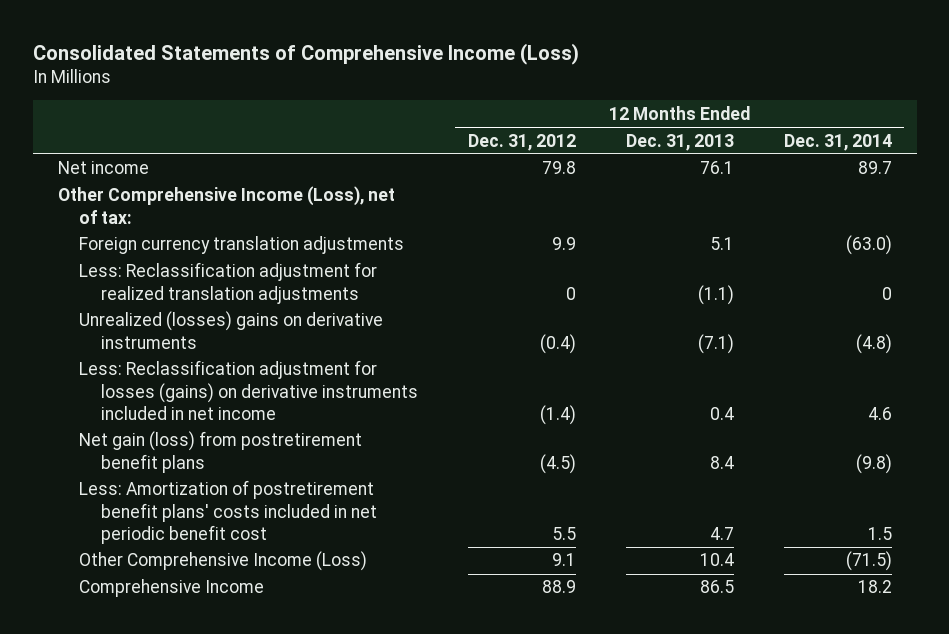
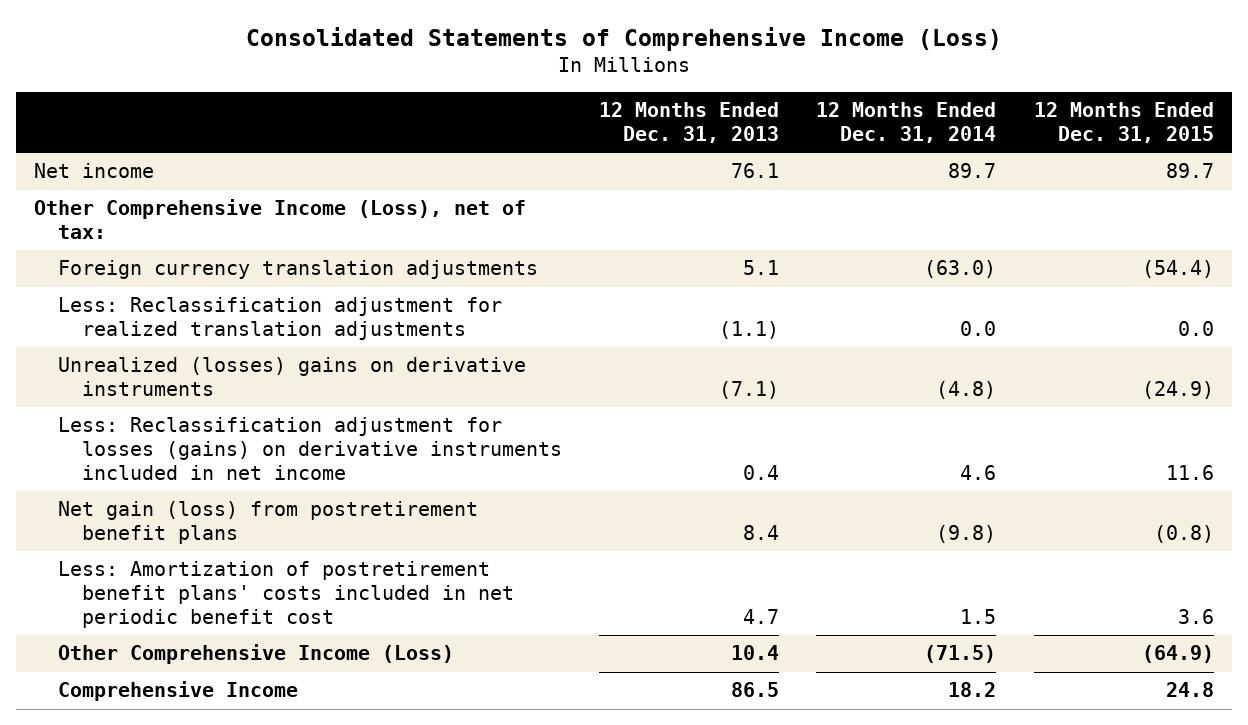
[467,133,576,151] Dec. 31, 2012 -> none
none -> [1033,102,1214,144] 12 Months Ended Dec. 31, 2015
[881,286,892,300] 0 -> [960,321,997,337] 0.0

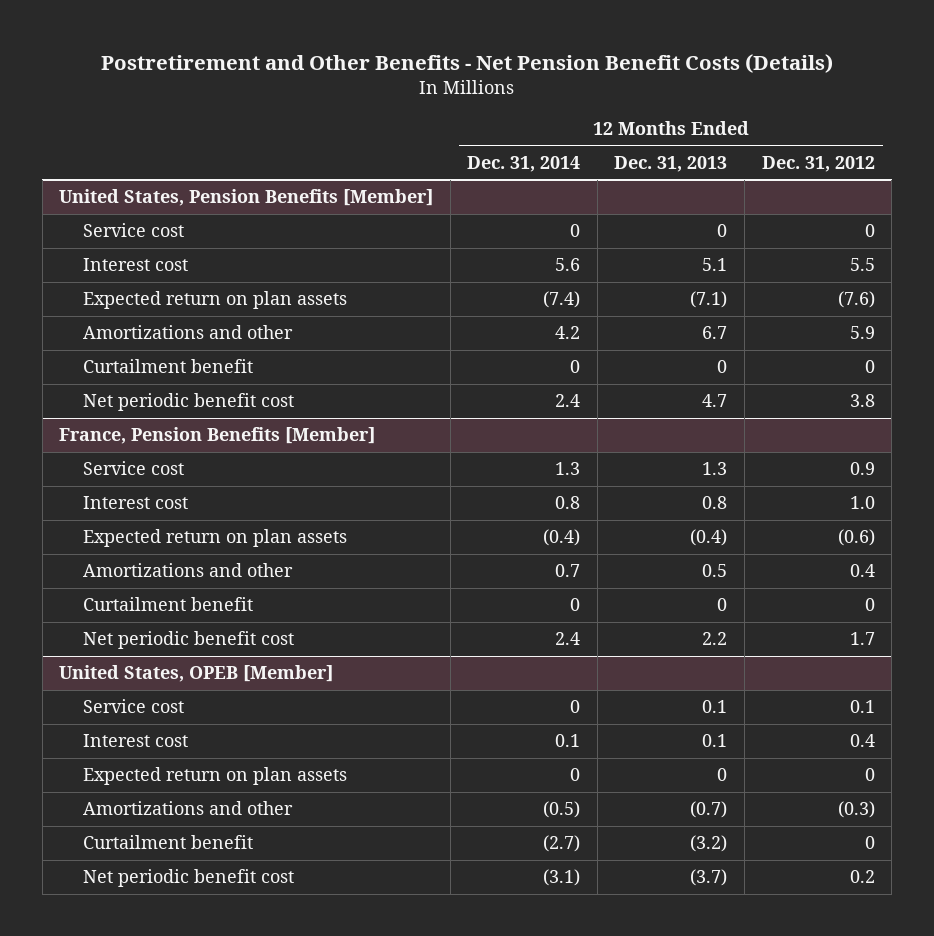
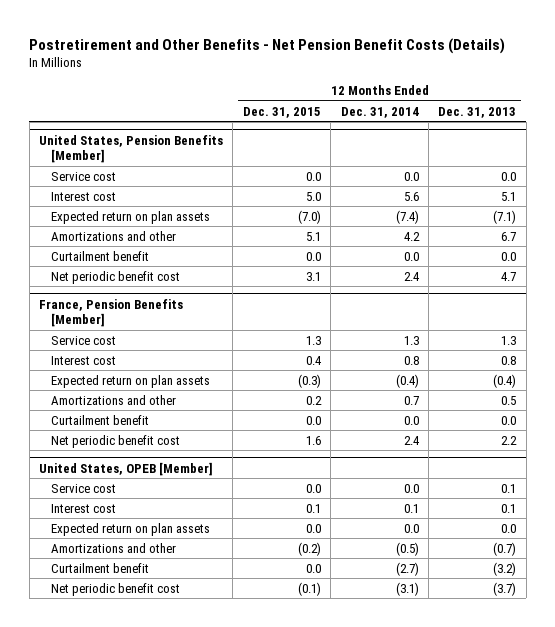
[761,155,875,172] Dec. 31, 2012 -> none
none -> [242,106,321,118] Dec. 31, 2015
[570,224,581,238] 0 -> [403,171,419,181] 0.0
[717,224,728,238] 0 -> [501,171,517,181] 0.0
[570,360,581,374] 0 -> [403,251,419,261] 0.0
[717,360,728,374] 0 -> [501,251,517,261] 0.0
[570,598,581,612] 0 -> [403,415,419,425] 0.0
[717,598,728,612] 0 -> [501,415,517,425] 0.0
[570,700,581,714] 0 -> [403,483,419,493] 0.0
[570,768,581,782] 0 -> [403,523,419,533] 0.0
[717,768,728,782] 0 -> [501,523,517,533] 0.0

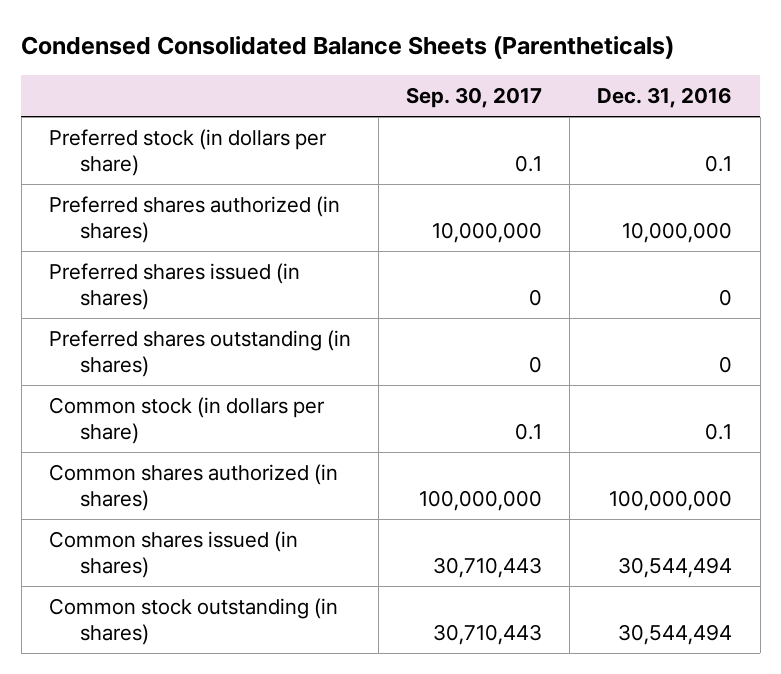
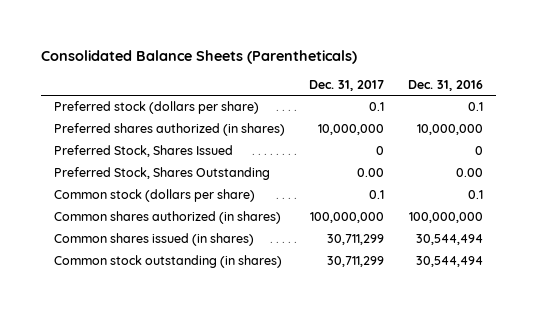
[21,35,675,59] Condensed Consolidated Balance Sheets (Parentheticals) -> [41,49,358,64] Consolidated Balance Sheets (Parentheticals)
[406,87,543,109] Sep. 30, 2017 -> none
none -> [308,79,384,91] Dec. 31, 2017
[48,129,327,176] Preferred stock (in dollars per share) -> [53,101,259,115] Preferred stock (dollars per share)
[48,263,300,310] Preferred shares issued (in shares) -> [53,145,233,158] Preferred Stock, Shares Issued
[48,330,351,377] Preferred shares outstanding (in shares) -> [53,167,270,181] Preferred Stock, Shares Outstanding
[719,355,733,373] 0 -> [456,168,484,178] 0.00
[48,397,325,444] Common stock (in dollars per share) -> [53,189,255,203] Common stock (dollars per share)

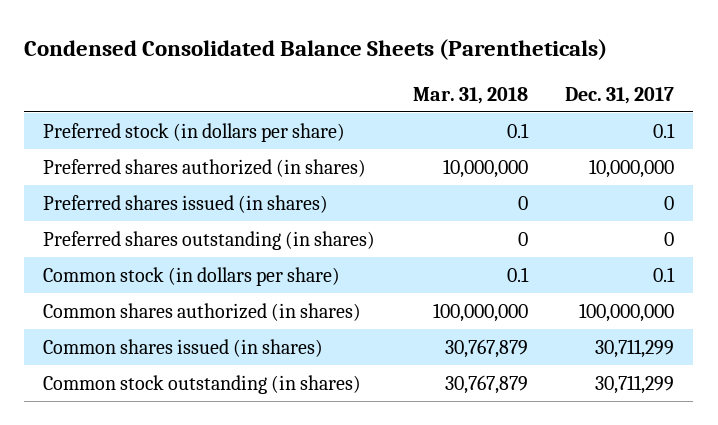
[41,49,358,64] Consolidated Balance Sheets (Parentheticals) -> [24,38,608,60] Condensed Consolidated Balance Sheets (Parentheticals)
[408,79,484,91] Dec. 31, 2016 -> none
none -> [412,86,528,104] Mar. 31, 2018
[53,101,259,115] Preferred stock (dollars per share) -> [43,122,346,142] Preferred stock (in dollars per share)
[53,145,233,158] Preferred Stock, Shares Issued -> [43,194,329,213] Preferred shares issued (in shares)
[53,167,270,181] Preferred Stock, Shares Outstanding -> [43,230,376,250] Preferred shares outstanding (in shares)
[356,168,384,178] 0.00 -> [664,231,675,246] 0
[53,189,255,203] Common stock (dollars per share) -> [43,266,341,286] Common stock (in dollars per share)

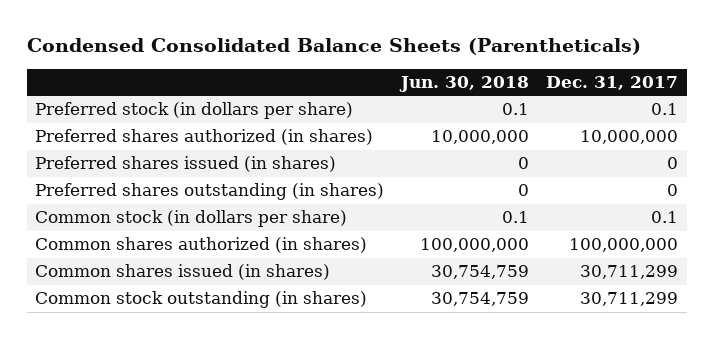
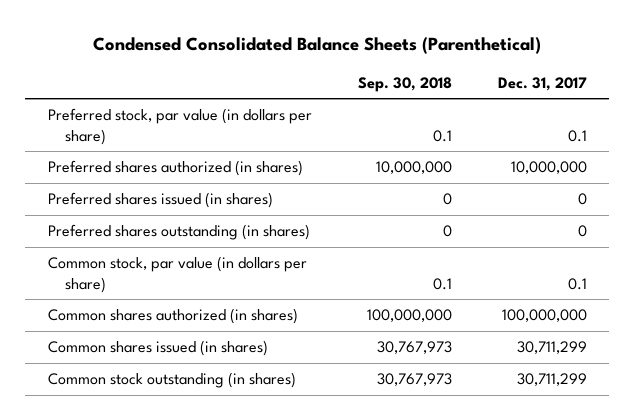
[26,38,641,56] Condensed Consolidated Balance Sheets (Parentheticals) -> [93,37,542,55] Condensed Consolidated Balance Sheets (Parenthetical)
[399,75,530,92] Jun. 30, 2018 -> none
none -> [357,76,452,92] Sep. 30, 2018
[35,102,354,120] Preferred stock (in dollars per share) -> [48,108,313,145] Preferred stock, par value (in dollars per share)
[35,210,348,228] Common stock (in dollars per share) -> [48,256,308,293] Common stock, par value (in dollars per share)

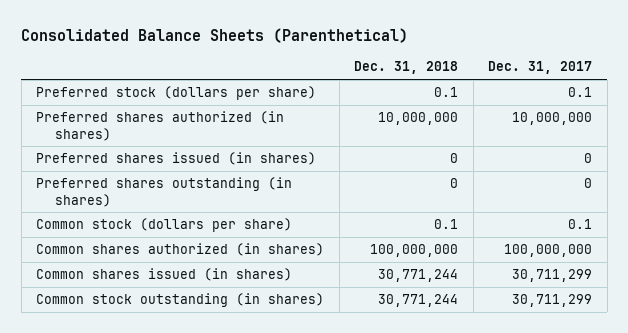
[93,37,542,55] Condensed Consolidated Balance Sheets (Parenthetical) -> [21,28,409,44] Consolidated Balance Sheets (Parenthetical)
[357,76,452,92] Sep. 30, 2018 -> none
none -> [354,61,459,75] Dec. 31, 2018
[48,108,313,145] Preferred stock, par value (in dollars per share) -> [36,86,317,101] Preferred stock (dollars per share)
[48,256,308,293] Common stock, par value (in dollars per share) -> [36,218,293,233] Common stock (dollars per share)

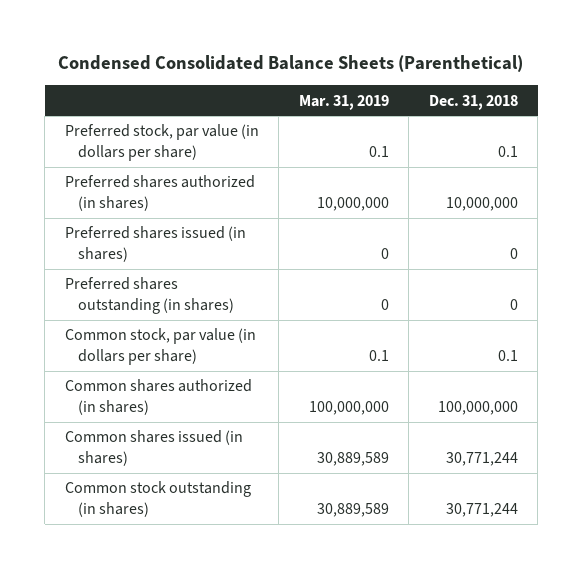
[21,28,409,44] Consolidated Balance Sheets (Parenthetical) -> [58,55,524,73] Condensed Consolidated Balance Sheets (Parenthetical)
[488,61,593,75] Dec. 31, 2017 -> none
none -> [298,94,389,110] Mar. 31, 2019
[36,86,317,101] Preferred stock (dollars per share) -> [64,124,259,162] Preferred stock, par value (in dollars per share)
[36,218,293,233] Common stock (dollars per share) -> [64,328,256,366] Common stock, par value (in dollars per share)

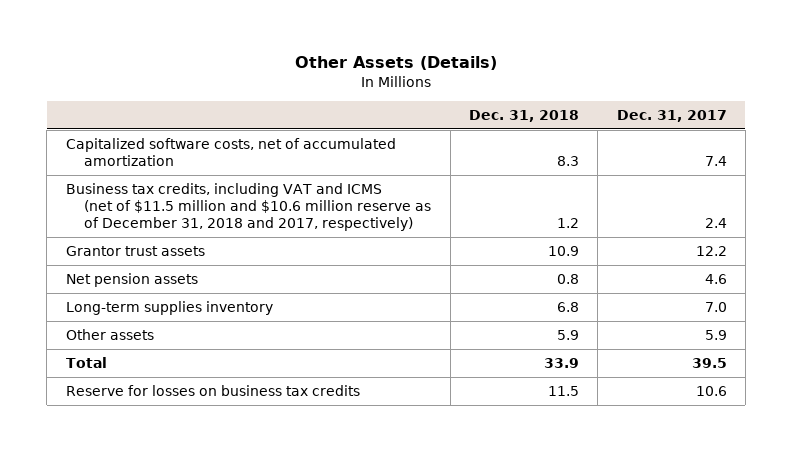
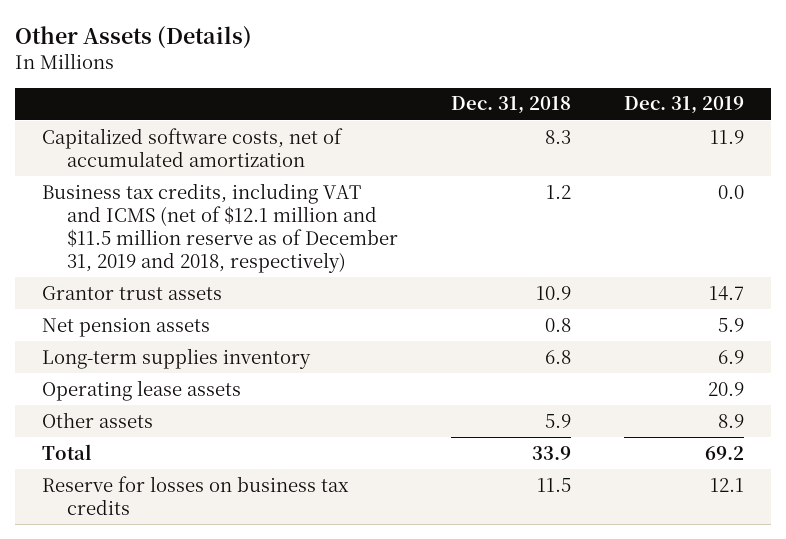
[616,110,727,123] Dec. 31, 2017 -> none
none -> [624,96,745,115] Dec. 31, 2019
[65,183,432,232] Business tax credits, including VAT and ICMS (net of $11.5 million and $10.6 million reserve as of December 31, 2018 and 2017, respectively) -> [41,182,399,274] Business tax credits, including VAT and ICMS (net of $12.1 million and $11.5 million reserve as of December 31, 2019 and 2018, respectively)
none -> [41,379,241,401] Operating lease assets

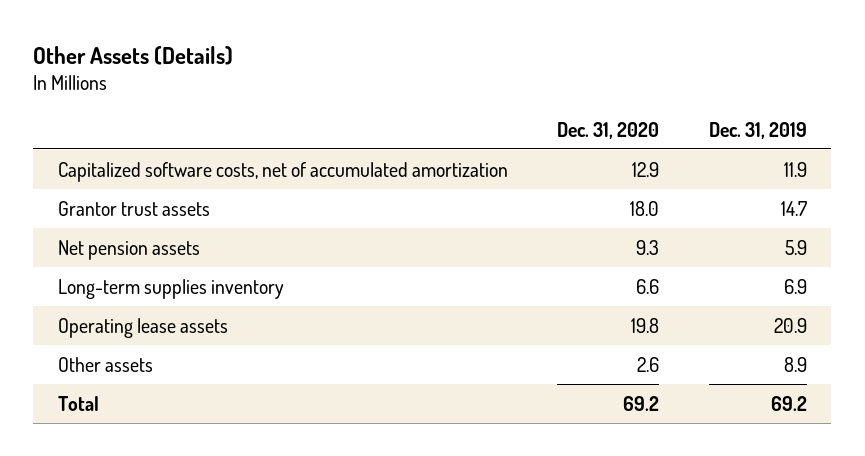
[451,96,572,115] Dec. 31, 2018 -> none
none -> [557,121,660,139] Dec. 31, 2020
[41,182,399,274] Business tax credits, including VAT and ICMS (net of $12.1 million and $11.5 million reserve as of December 31, 2019 and 2018, respectively) -> none
[41,475,349,515] Reserve for losses on business tax credits -> none

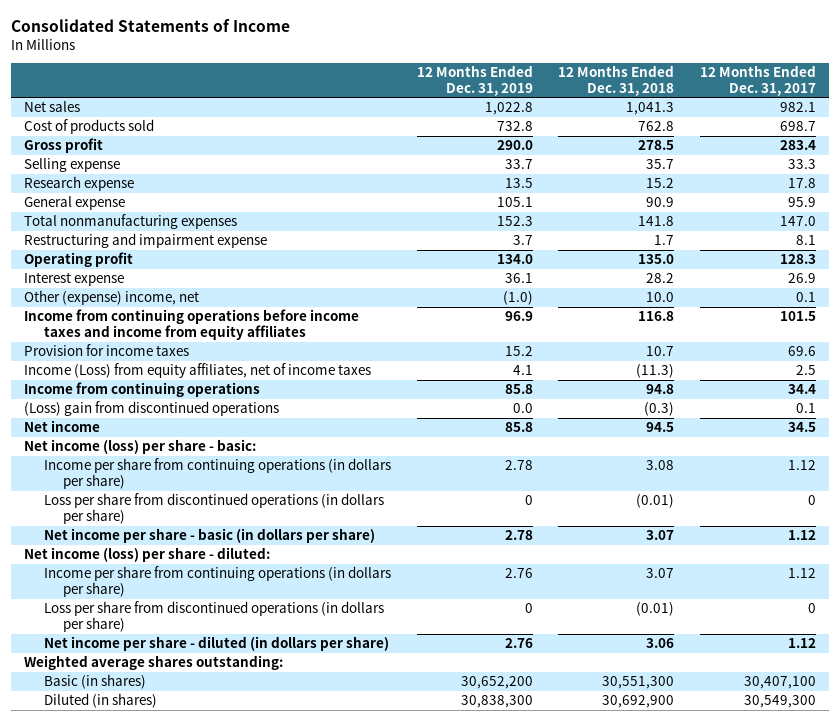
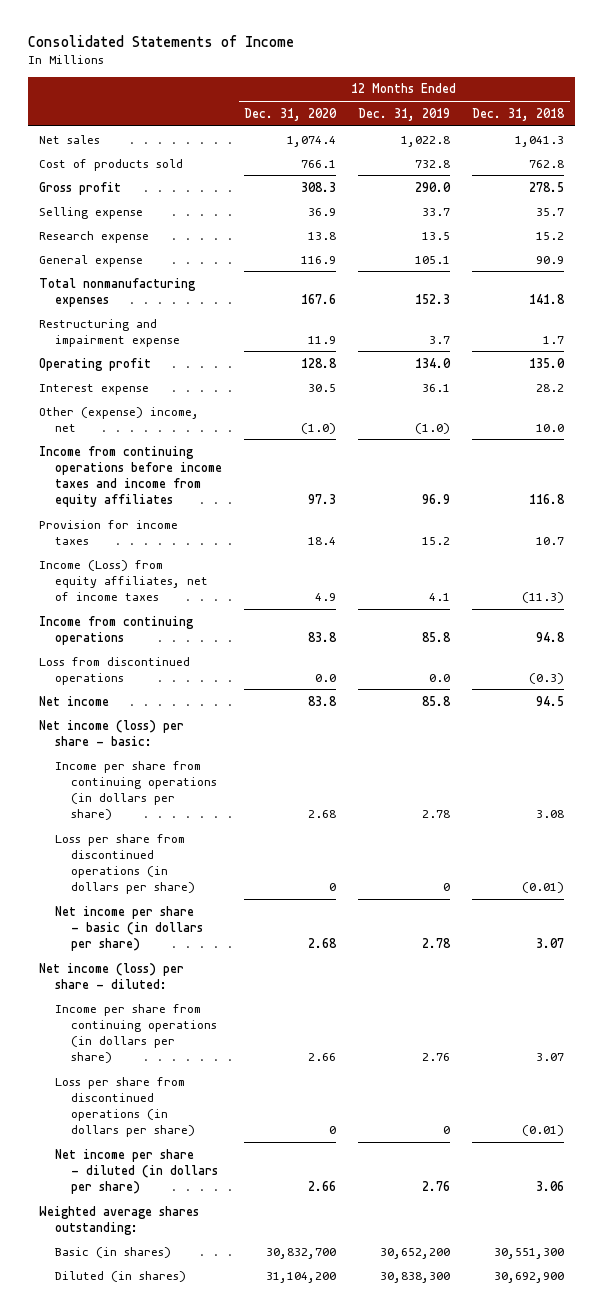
[700,65,817,96] 12 Months Ended Dec. 31, 2017 -> none
none -> [244,107,338,121] Dec. 31, 2020
[23,401,279,417] (Loss) gain from discontinued operations -> [39,656,191,685] Loss from discontinued operations

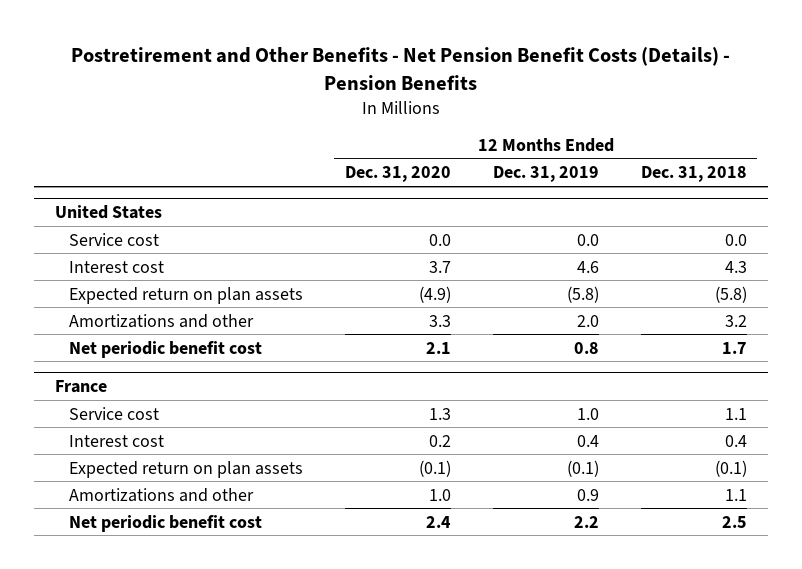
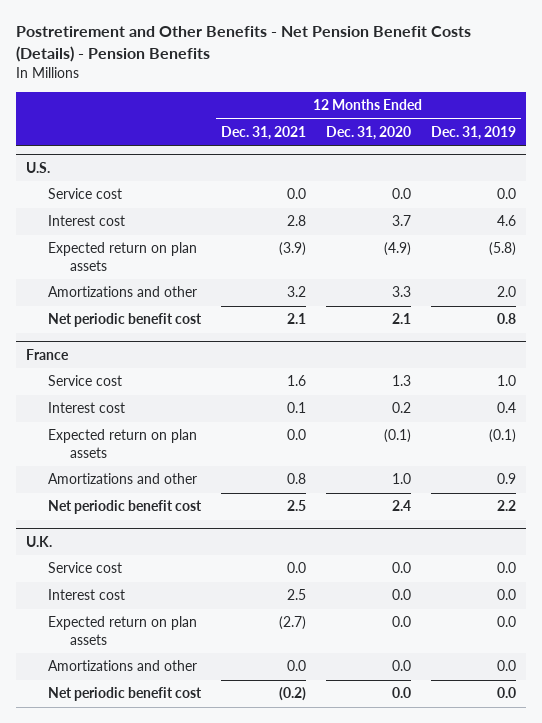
[640,166,747,183] Dec. 31, 2018 -> none
none -> [220,125,306,140] Dec. 31, 2021
[55,204,163,219] United States -> none
none -> [25,162,50,174] U.S.
none -> [25,536,52,548] U.K.
none -> [47,562,122,574] Service cost
none -> [47,589,125,601] Interest cost
none -> [47,616,197,645] Expected return on plan assets
none -> [47,660,197,672] Amortizations and other
none -> [47,687,202,702] Net periodic benefit cost

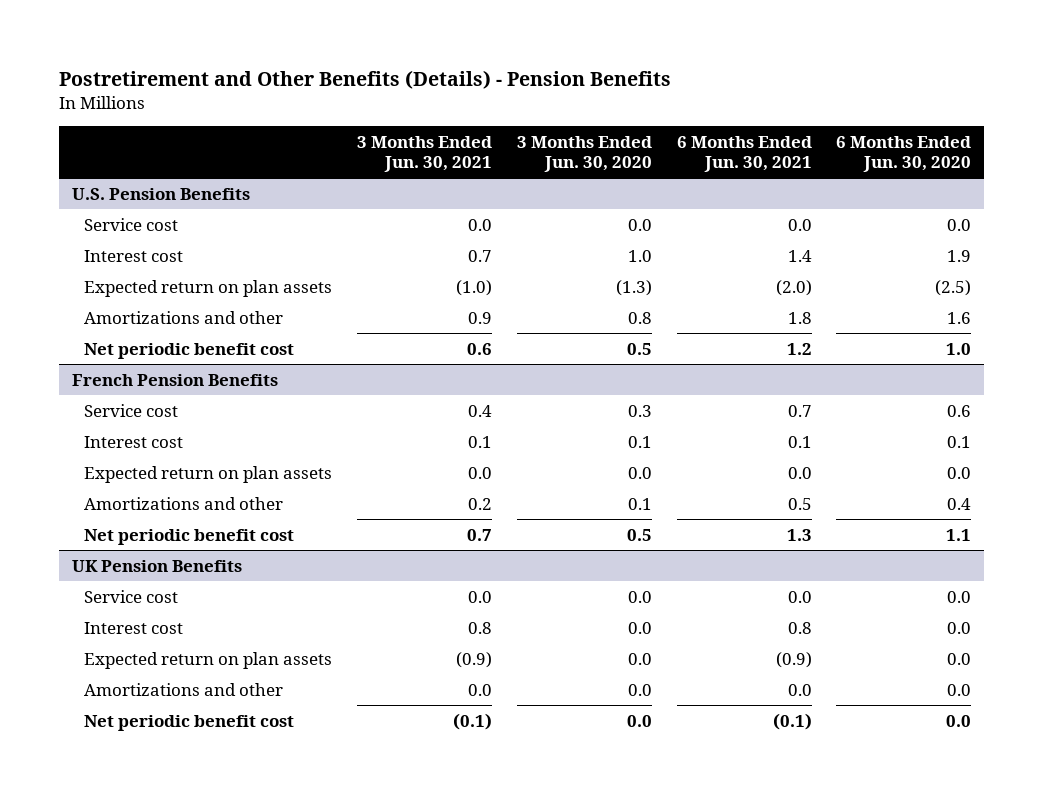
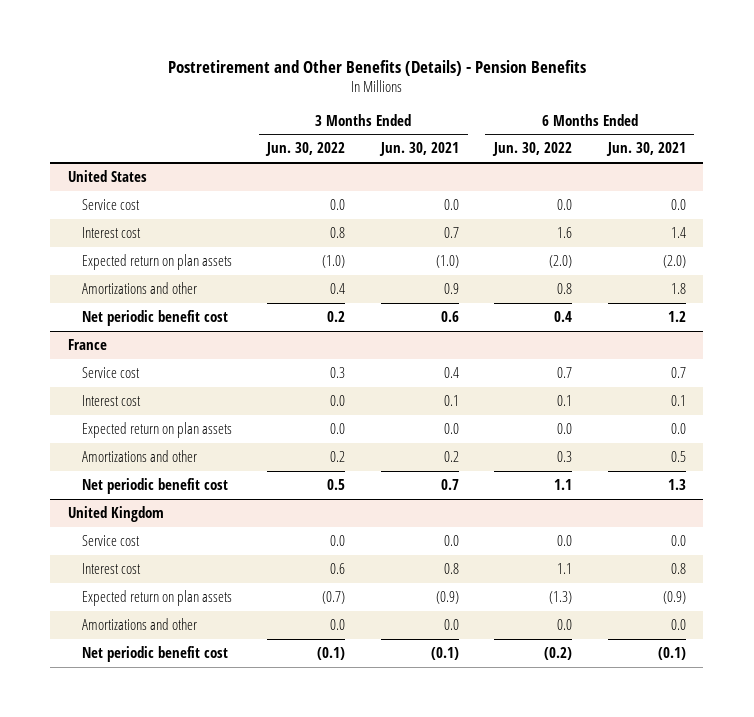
[516,135,652,172] 3 Months Ended Jun. 30, 2020 -> none
[836,135,972,172] 6 Months Ended Jun. 30, 2020 -> none
none -> [265,142,346,157] Jun. 30, 2022
none -> [492,142,573,157] Jun. 30, 2022
[71,187,250,200] U.S. Pension Benefits -> [67,169,147,182] United States
[71,373,278,386] French Pension Benefits -> [67,338,107,350] France
[71,559,242,572] UK Pension Benefits -> [67,505,164,522] United Kingdom

